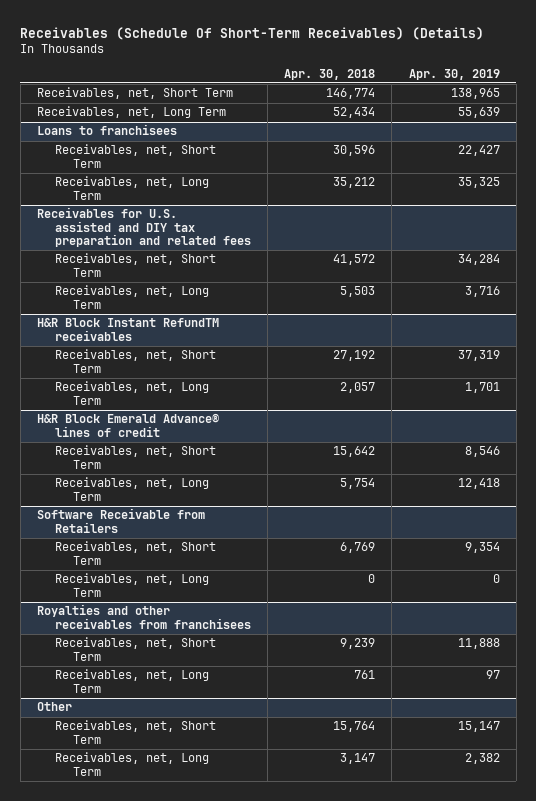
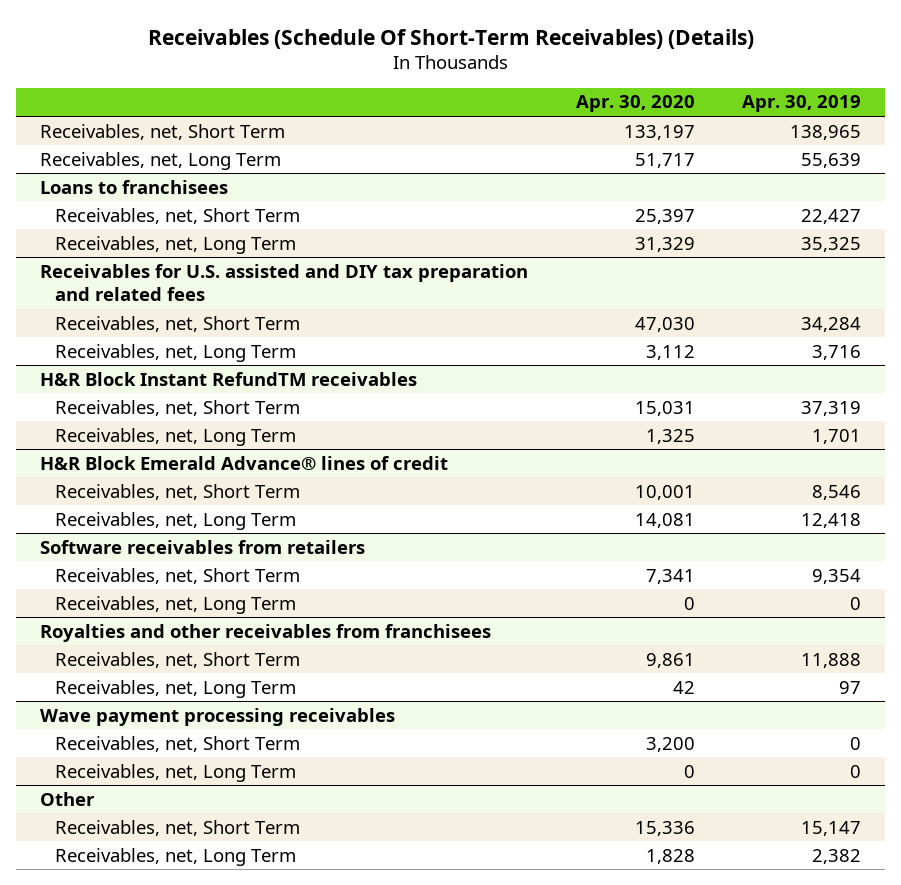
[284,68,376,80] Apr. 30, 2018 -> none
none -> [575,95,695,113] Apr. 30, 2020
[36,508,205,533] Software Receivable from Retailers -> [40,539,366,554] Software receivables from retailers
none -> [40,707,396,726] Wave payment processing receivables
none -> [54,735,300,752] Receivables, net, Short Term
none -> [54,763,296,782] Receivables, net, Long Term

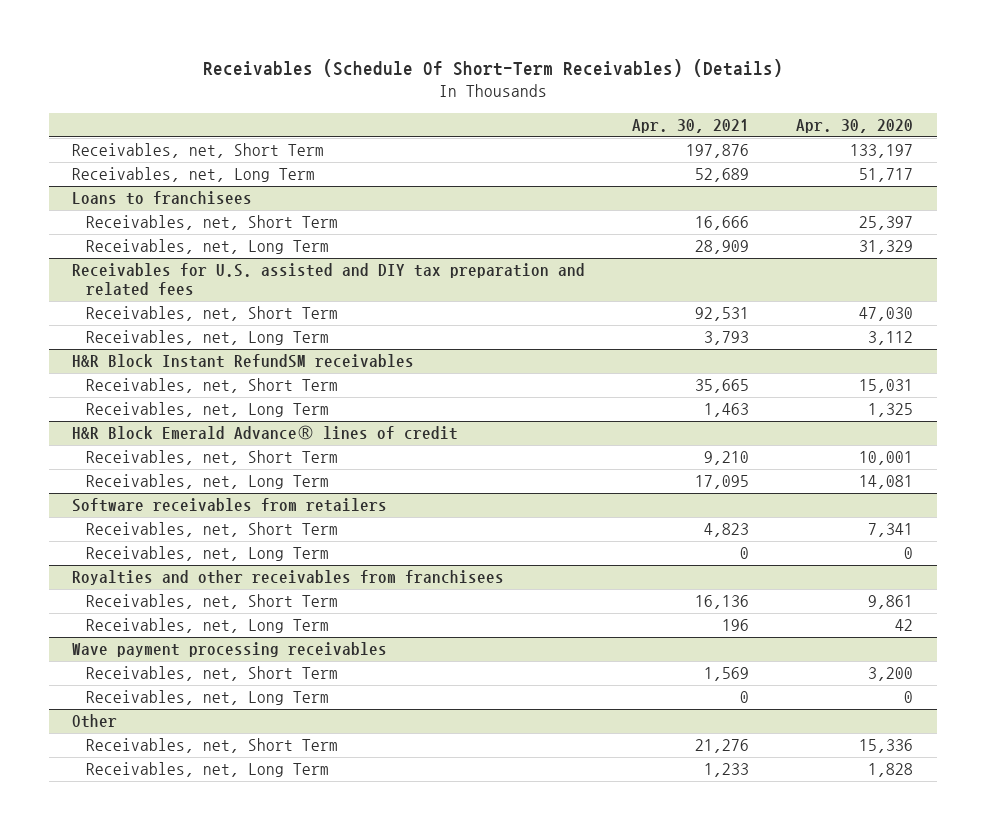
[742,95,862,113] Apr. 30, 2019 -> none
none -> [632,118,750,133] Apr. 30, 2021
[40,371,418,386] H&R Block Instant RefundTM receivables -> [72,354,415,369] H&R Block Instant RefundSM receivables

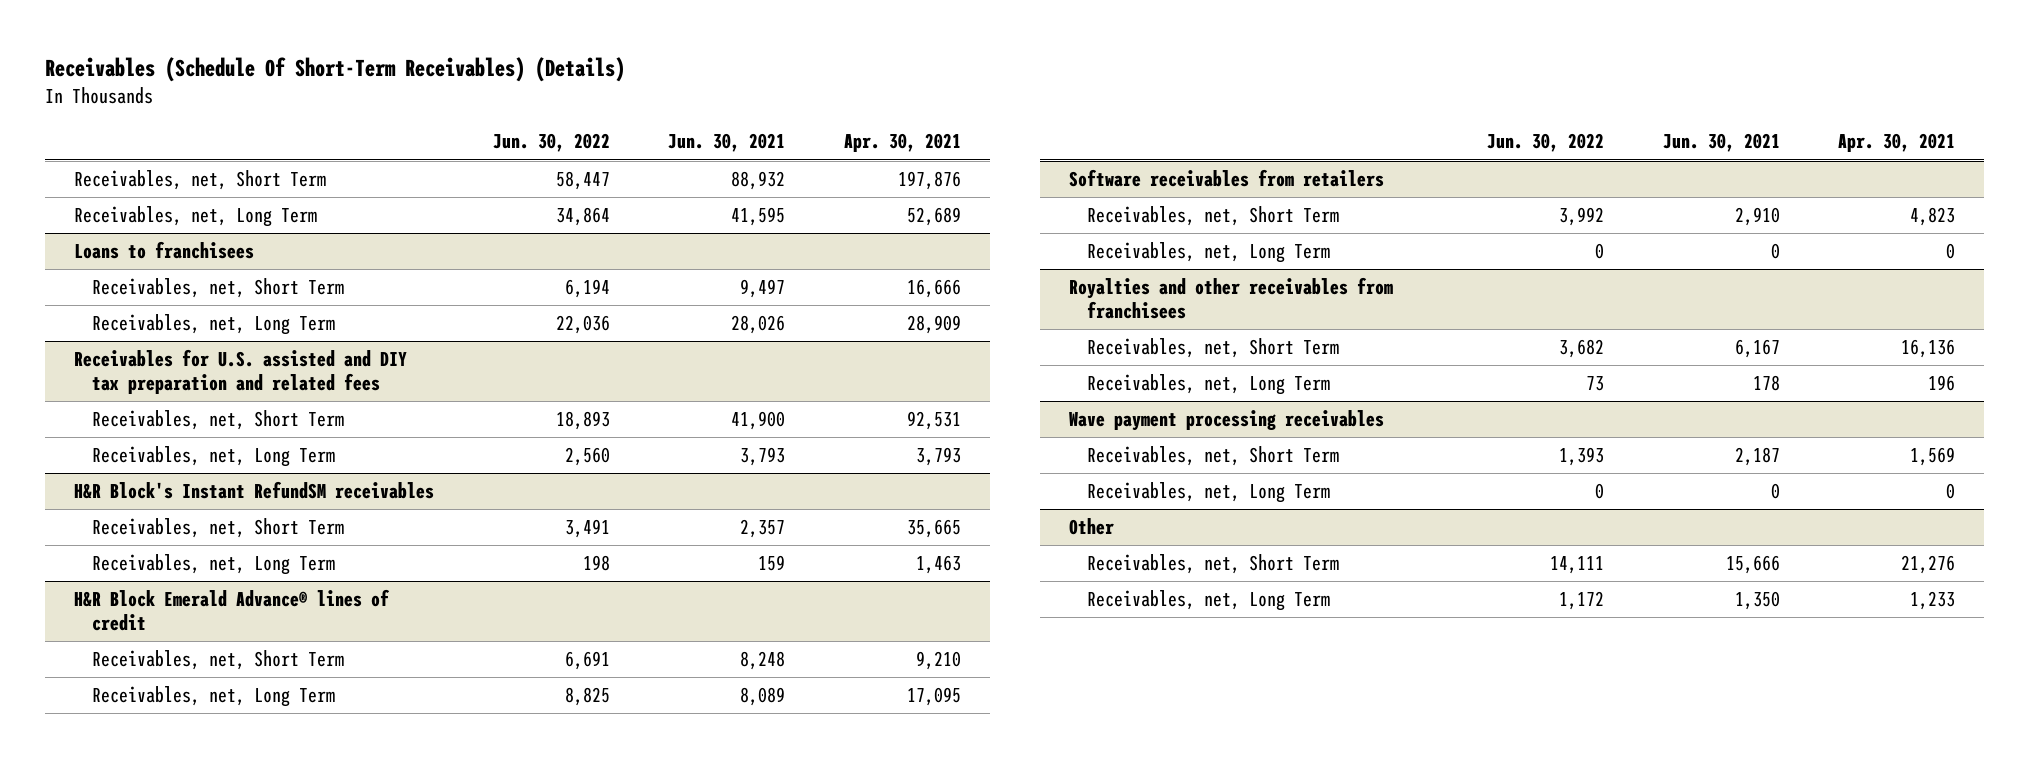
[796,118,914,133] Apr. 30, 2020 -> none
none -> [492,133,610,153] Jun. 30, 2022
none -> [668,133,786,153] Jun. 30, 2021
[72,354,415,369] H&R Block Instant RefundSM receivables -> [74,481,435,500] H&R Block's Instant RefundSM receivables

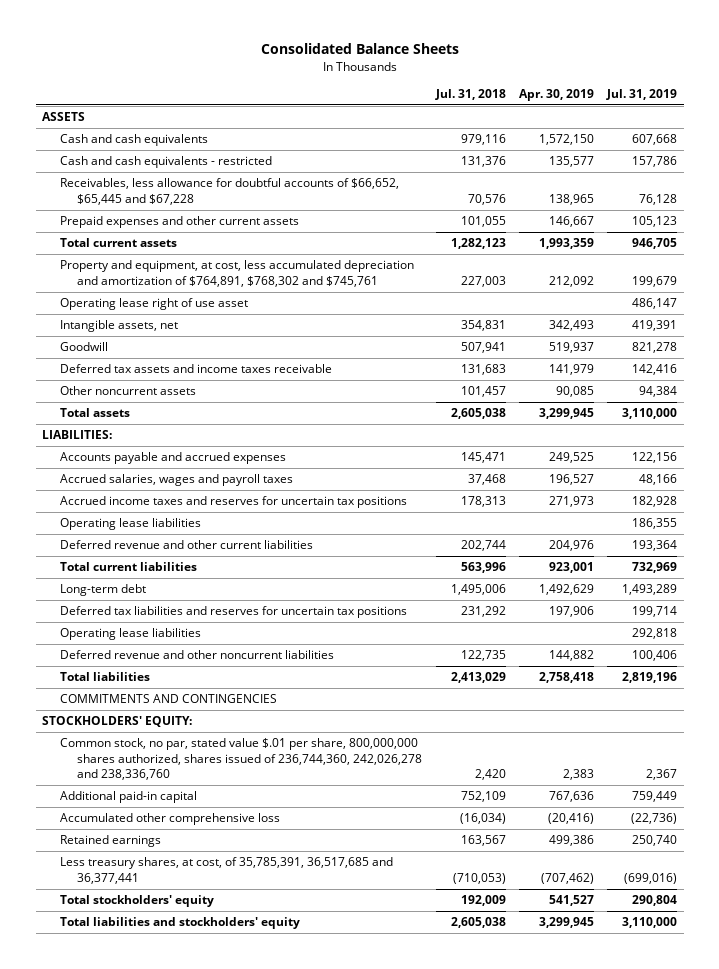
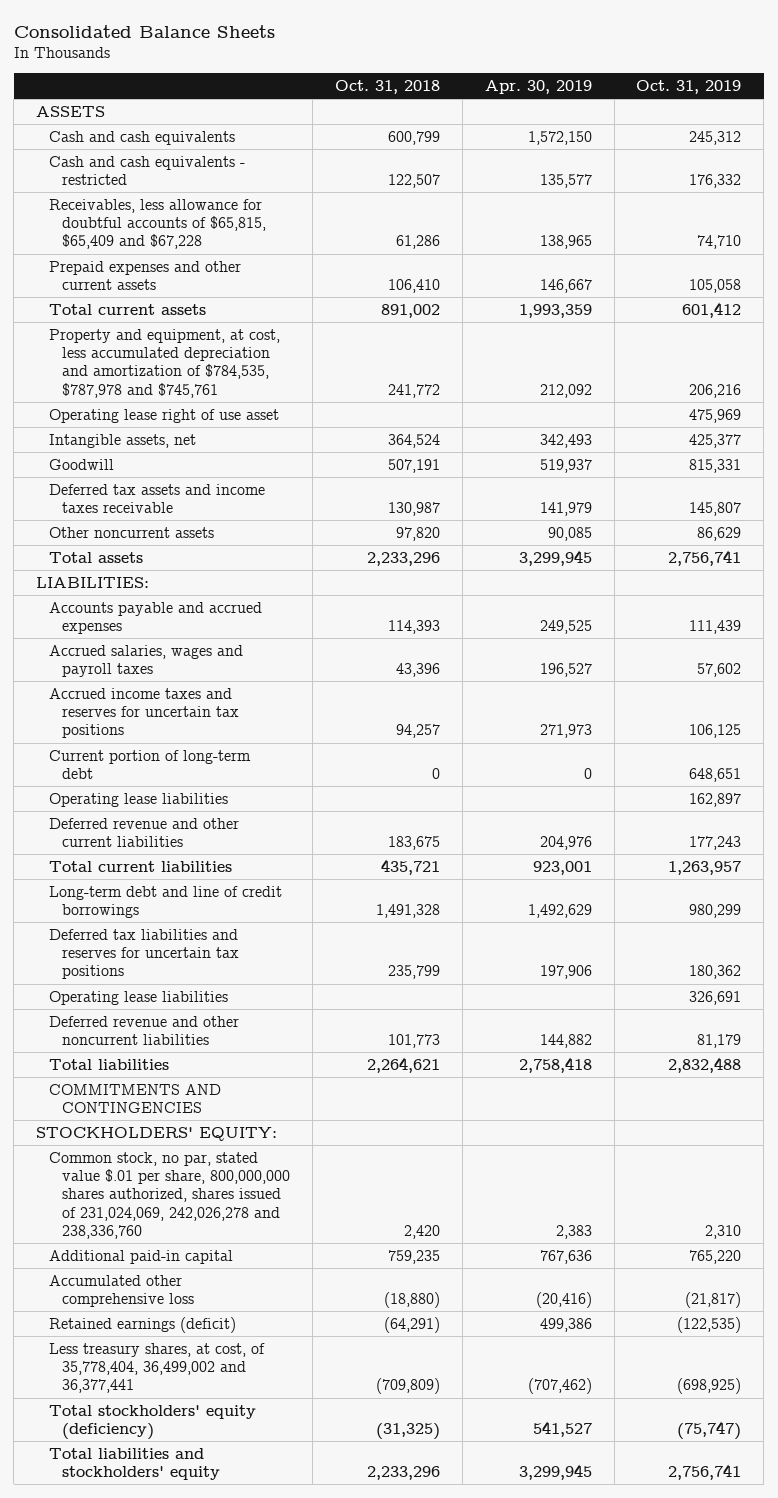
[434,88,506,100] Jul. 31, 2018 -> none
[606,88,678,100] Jul. 31, 2019 -> none
none -> [335,80,441,95] Oct. 31, 2018
none -> [636,80,742,95] Oct. 31, 2019
[59,178,399,205] Receivables, less allowance for doubtful accounts of $66,652, $65,445 and $67,228 -> [49,198,267,250] Receivables, less allowance for doubtful accounts of $65,815, $65,409 and $67,228
[59,260,414,287] Property and equipment, at cost, less accumulated depreciation and amortization of $764,891, $768,302 and $745,761 -> [49,328,281,398] Property and equipment, at cost, less accumulated depreciation and amortization of $784,535, $787,978 and $745,761
none -> [49,749,252,780] Current portion of long-term debt
[59,584,146,597] Long-term debt -> [49,885,283,919] Long-term debt and line of credit borrowings
[59,738,423,781] Common stock, no par, stated value $.01 per share, 800,000,000 shares authorized, shares issued of 236,744,360, 242,026,278 and 238,336,760 -> [49,1151,291,1240] Common stock, no par, stated value $.01 per share, 800,000,000 shares authorized, shares issued of 231,024,069, 242,026,278 and 238,336,760
[59,835,161,848] Retained earnings -> [49,1316,237,1333] Retained earnings (deficit)
[59,857,393,884] Less treasury shares, at cost, of 35,785,391, 36,517,685 and 36,377,441 -> [49,1342,266,1394] Less treasury shares, at cost, of 35,778,404, 36,499,002 and 36,377,441
[59,895,214,908] Total stockholders' equity -> [49,1404,257,1441] Total stockholders' equity (deficiency)

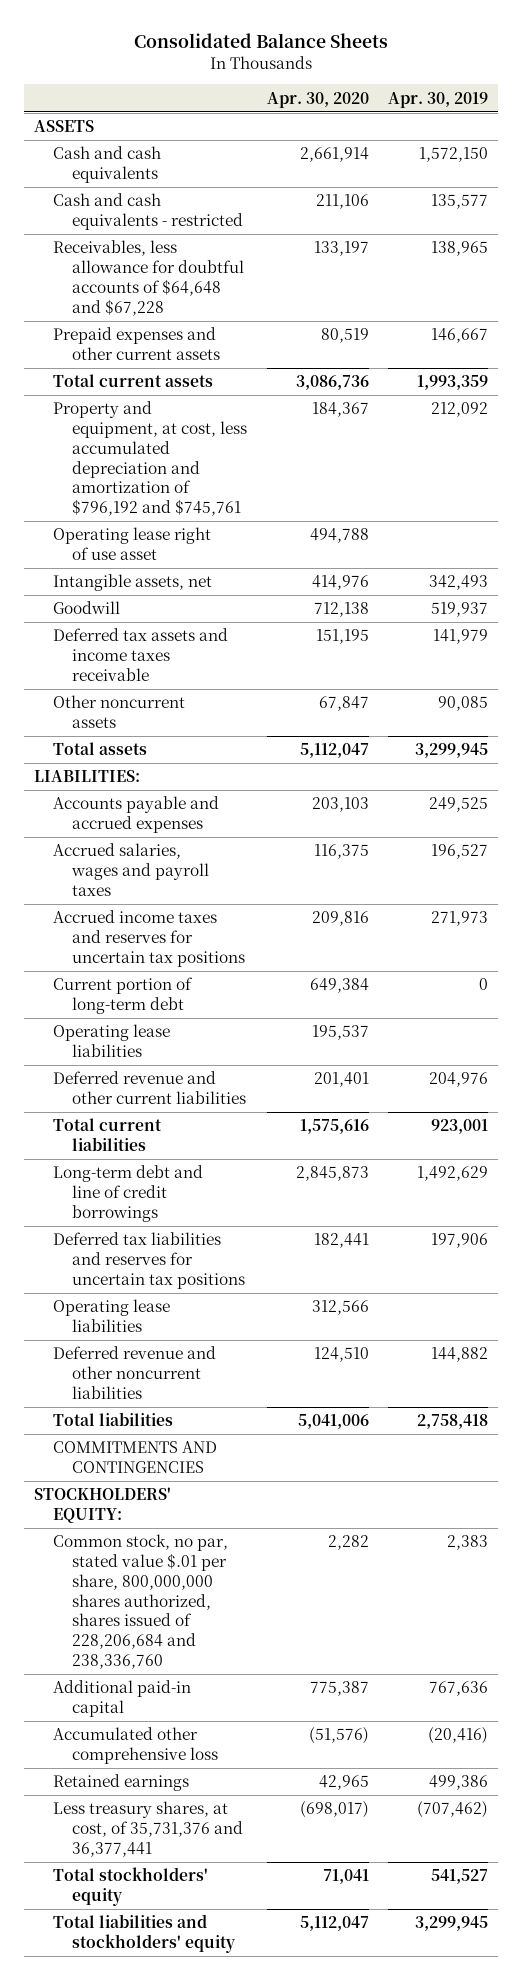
[335,80,441,95] Oct. 31, 2018 -> none
[636,80,742,95] Oct. 31, 2019 -> none
none -> [266,91,369,108] Apr. 30, 2020
[49,198,267,250] Receivables, less allowance for doubtful accounts of $65,815, $65,409 and $67,228 -> [53,240,244,316] Receivables, less allowance for doubtful accounts of $64,648 and $67,228
[49,328,281,398] Property and equipment, at cost, less accumulated depreciation and amortization of $784,535, $787,978 and $745,761 -> [53,401,247,517] Property and equipment, at cost, less accumulated depreciation and amortization of $796,192 and $745,761
[49,1151,291,1240] Common stock, no par, stated value $.01 per share, 800,000,000 shares authorized, shares issued of 231,024,069, 242,026,278 and 238,336,760 -> [53,1534,229,1669] Common stock, no par, stated value $.01 per share, 800,000,000 shares authorized, shares issued of 228,206,684 and 238,336,760
[49,1316,237,1333] Retained earnings (deficit) -> [53,1774,190,1792] Retained earnings
[49,1342,266,1394] Less treasury shares, at cost, of 35,778,404, 36,499,002 and 36,377,441 -> [53,1801,243,1857] Less treasury shares, at cost, of 35,731,376 and 36,377,441
[49,1404,257,1441] Total stockholders' equity (deficiency) -> [53,1867,209,1907] Total stockholders' equity

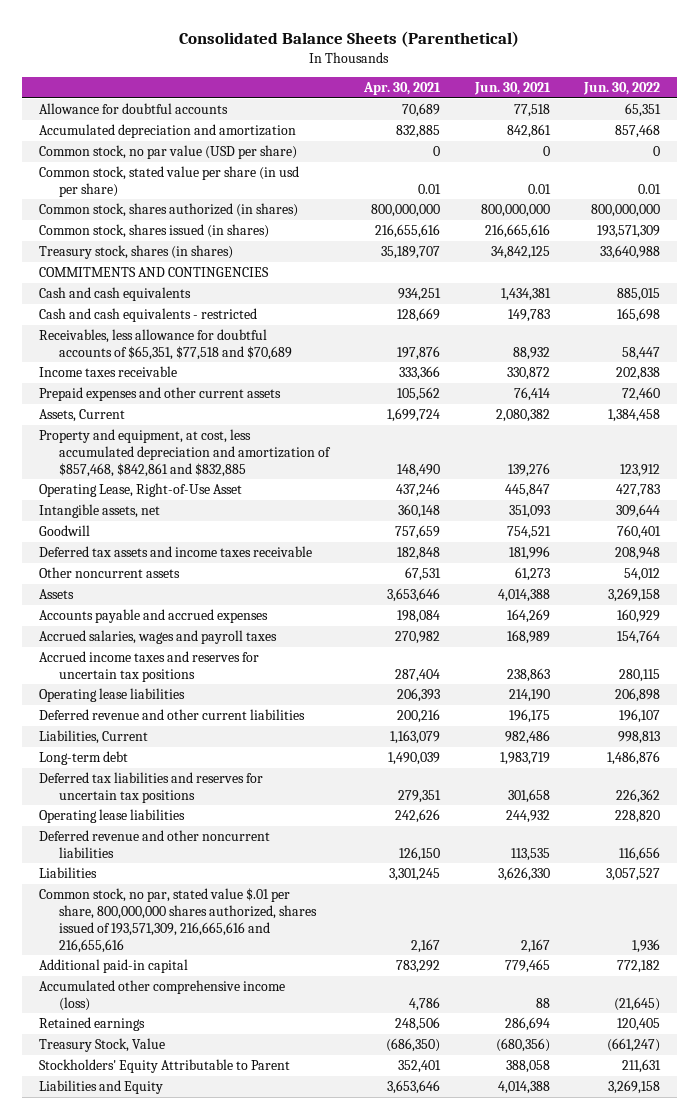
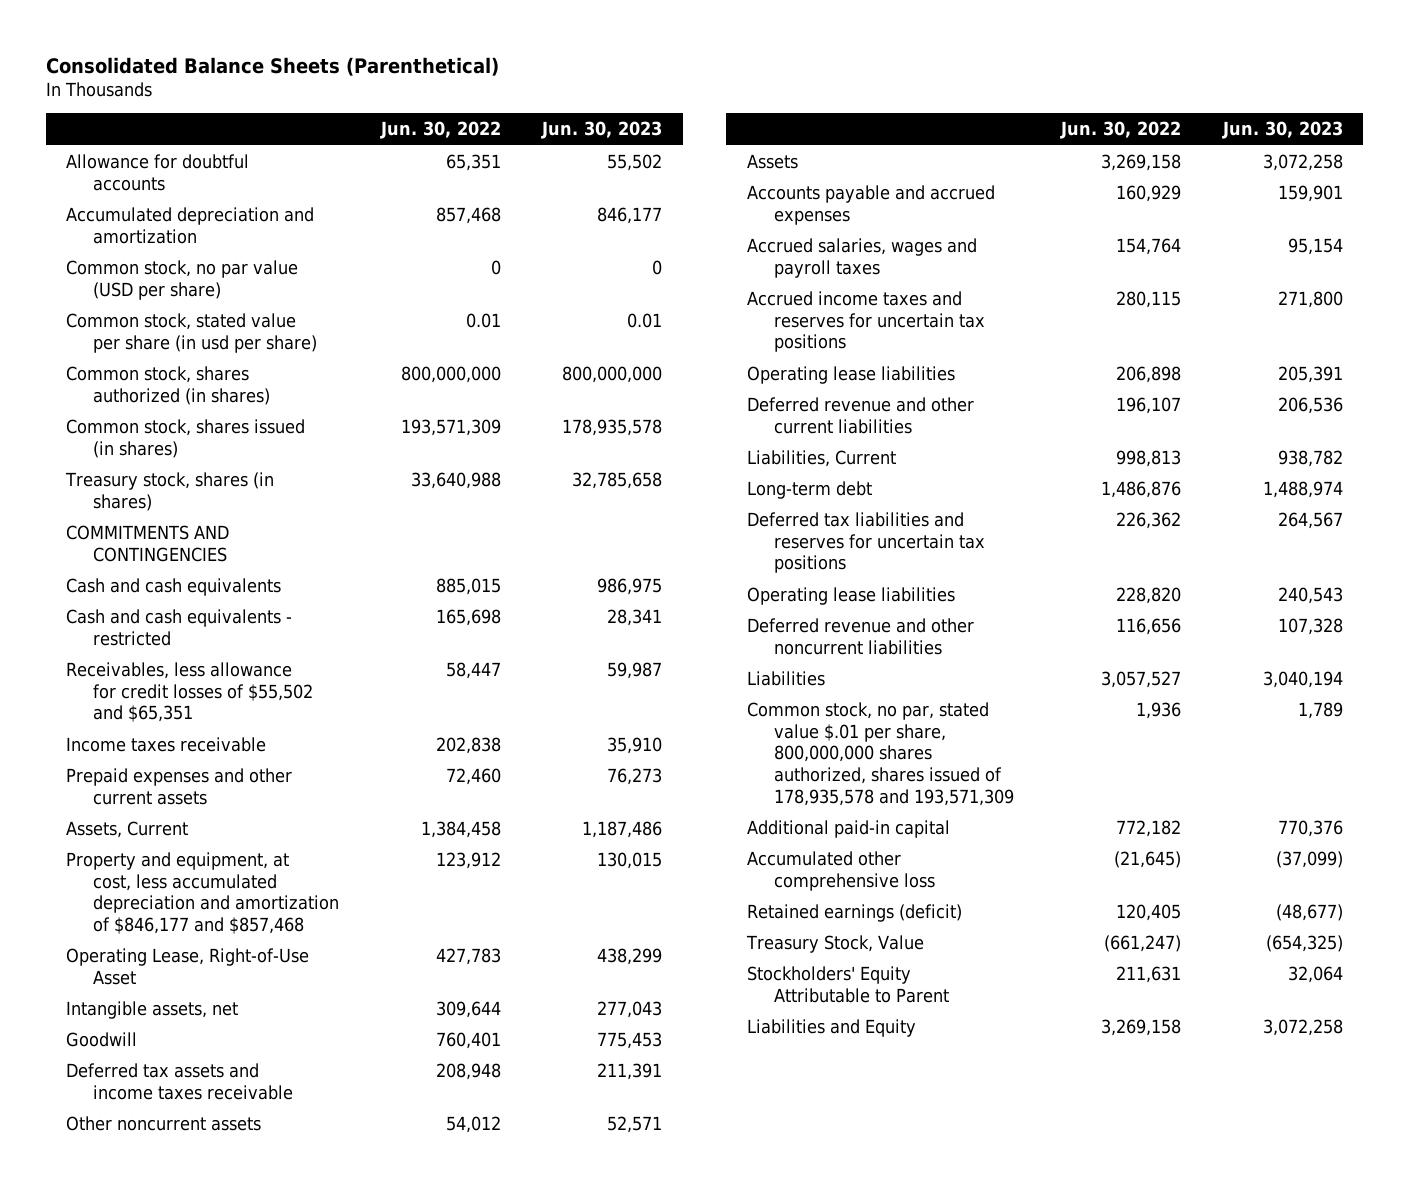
[362,82,441,96] Apr. 30, 2021 -> none
[473,82,551,96] Jun. 30, 2021 -> none
none -> [541,121,663,140] Jun. 30, 2023
[38,329,293,360] Receivables, less allowance for doubtful accounts of $65,351, $77,518 and $70,689 -> [66,661,314,723] Receivables, less allowance for credit losses of $55,502 and $65,351
[38,429,332,477] Property and equipment, at cost, less accumulated depreciation and amortization of $857,468, $842,861 and $832,885 -> [66,851,340,935] Property and equipment, at cost, less accumulated depreciation and amortization of $846,177 and $857,468
[38,888,318,953] Common stock, no par, stated value $.01 per share, 800,000,000 shares authorized, shares issued of 193,571,309, 216,665,616 and 216,655,616 -> [746,701,1014,806] Common stock, no par, stated value $.01 per share, 800,000,000 shares authorized, shares issued of 178,935,578 and 193,571,309
[38,980,285,1011] Accumulated other comprehensive income (loss) -> [746,850,935,891] Accumulated other comprehensive loss
[38,1017,145,1032] Retained earnings -> [746,903,962,922] Retained earnings (deficit)

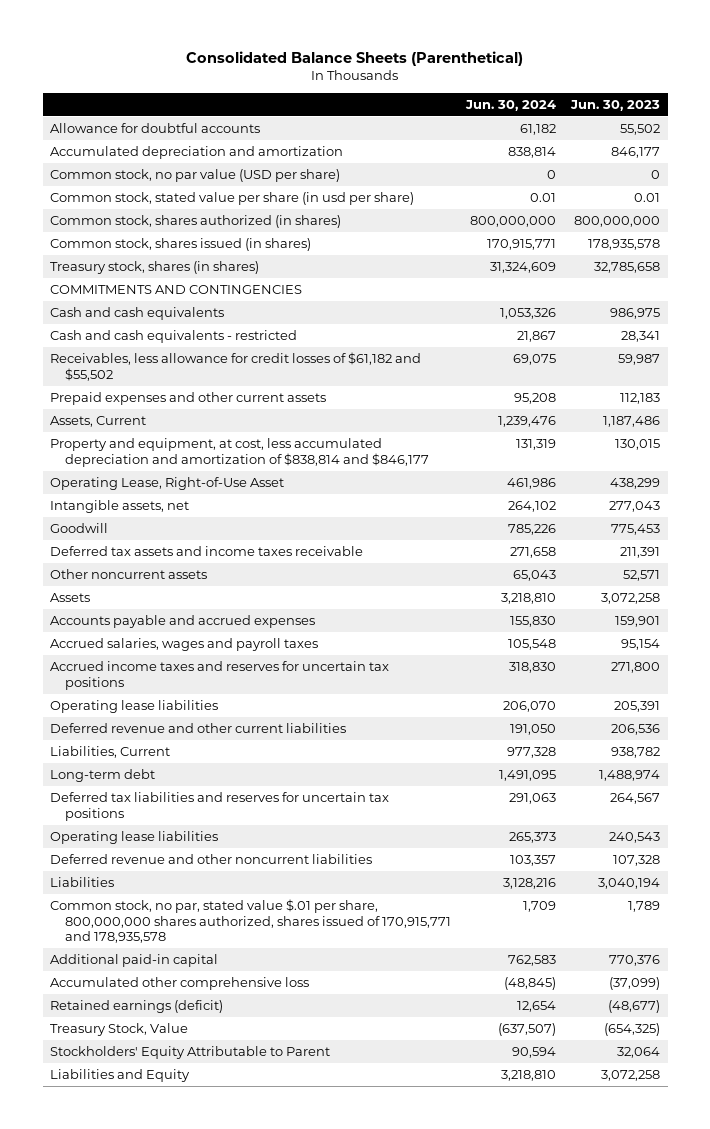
[379,121,501,140] Jun. 30, 2022 -> none
none -> [464,99,556,111] Jun. 30, 2024
[66,736,267,752] Income taxes receivable -> none
[66,661,314,723] Receivables, less allowance for credit losses of $55,502 and $65,351 -> [50,351,422,381] Receivables, less allowance for credit losses of $61,182 and $55,502
[607,767,663,785] 76,273 -> [619,392,660,404] 112,183
[66,851,340,935] Property and equipment, at cost, less accumulated depreciation and amortization of $846,177 and $857,468 -> [50,437,429,467] Property and equipment, at cost, less accumulated depreciation and amortization of $838,814 and $846,177
[746,701,1014,806] Common stock, no par, stated value $.01 per share, 800,000,000 shares authorized, shares issued of 178,935,578 and 193,571,309 -> [50,898,451,944] Common stock, no par, stated value $.01 per share, 800,000,000 shares authorized, shares issued of 170,915,771 and 178,935,578

